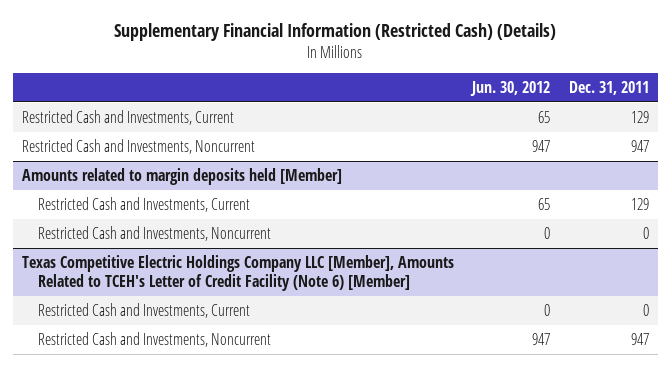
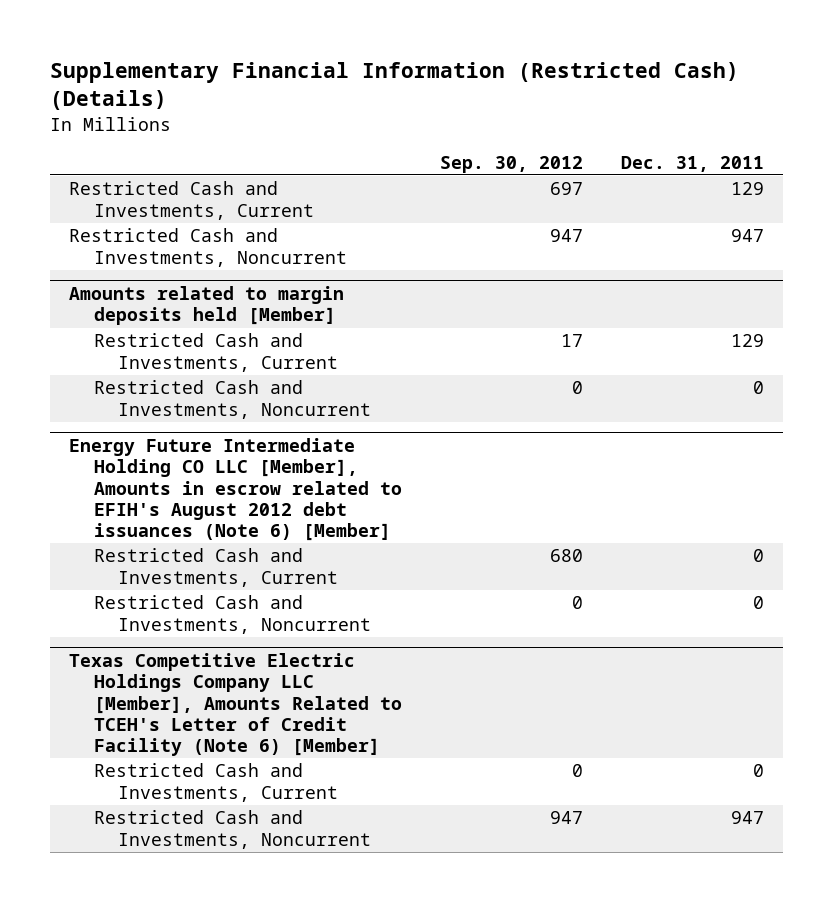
[470,80,551,96] Jun. 30, 2012 -> none
none -> [439,155,583,173] Sep. 30, 2012
none -> [68,438,402,542] Energy Future Intermediate Holding CO LLC [Member], Amounts in escrow related to EFIH's August 2012 debt issuances (Note 6) [Member]
none -> [93,548,339,587] Restricted Cash and Investments, Current
none -> [93,595,372,634] Restricted Cash and Investments, Noncurrent

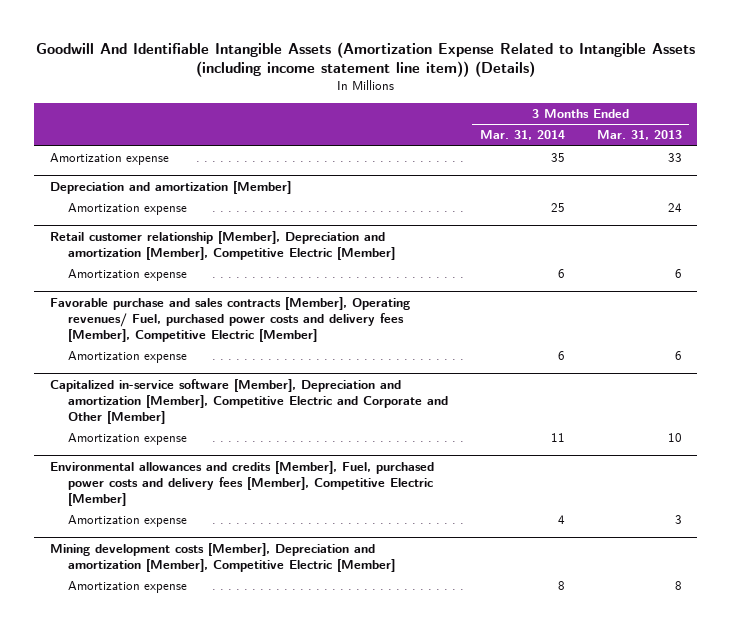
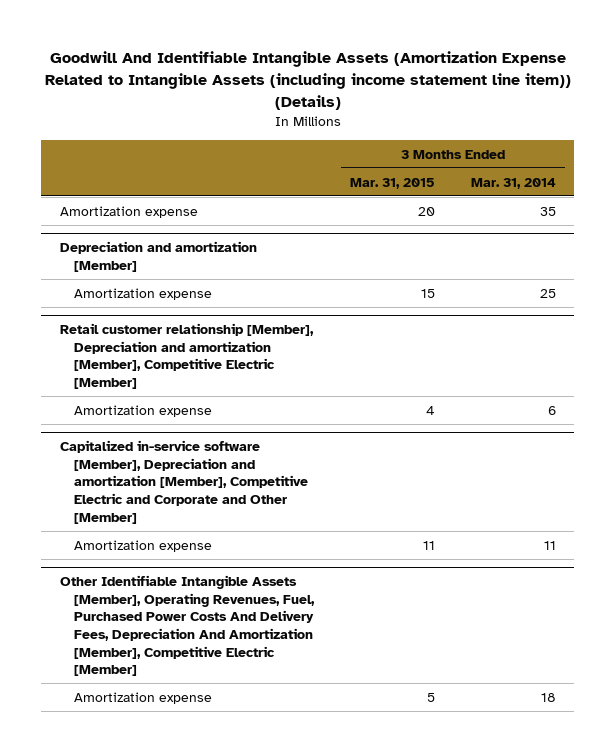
[596,130,682,141] Mar. 31, 2013 -> none
none -> [350,177,436,189] Mar. 31, 2015
[49,297,410,343] Favorable purchase and sales contracts [Member], Operating revenues/ Fuel, purchased power costs and delivery fees [Member], Competitive Electric [Member] -> none
[68,351,188,364] Amortization expense -> none
[49,461,434,507] Environmental allowances and credits [Member], Fuel, purchased power costs and delivery fees [Member], Competitive Electric [Member] -> none
[49,543,396,573] Mining development costs [Member], Depreciation and amortization [Member], Competitive Electric [Member] -> none
[68,581,188,594] Amortization expense -> none
none -> [59,575,316,677] Other Identifiable Intangible Assets [Member], Operating Revenues, Fuel, Purchased Power Costs And Delivery Fees, Depreciation And Amortization [Member], Competitive Electric [Member]
[557,515,565,525] 4 -> [541,692,557,702] 18

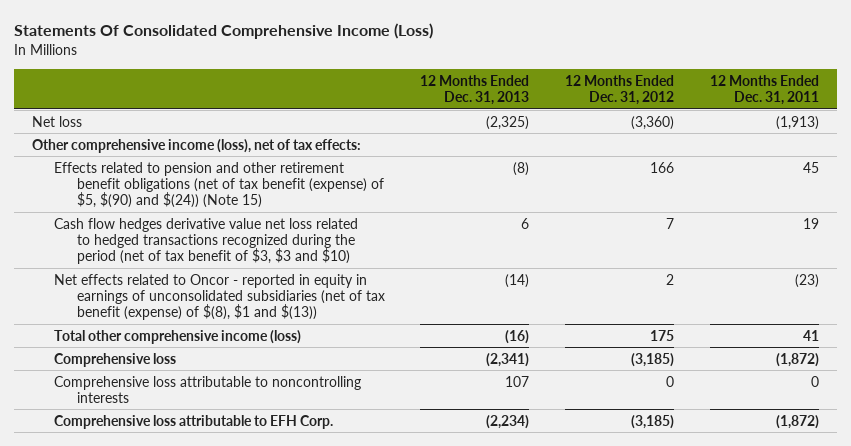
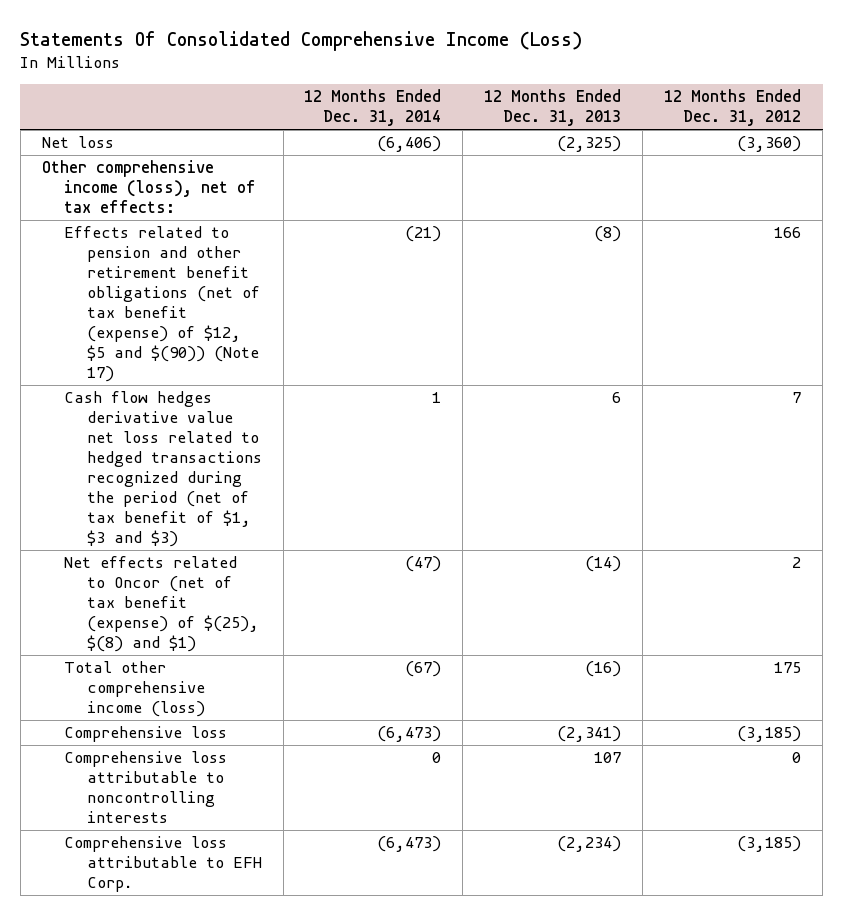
[710,74,820,106] 12 Months Ended Dec. 31, 2011 -> none
none -> [304,89,442,127] 12 Months Ended Dec. 31, 2014
[54,161,384,209] Effects related to pension and other retirement benefit obligations (net of tax benefit (expense) of $5, $(90) and $(24)) (Note 15) -> [64,225,260,383] Effects related to pension and other retirement benefit obligations (net of tax benefit (expense) of $12, $5 and $(90)) (Note 17)
[54,217,359,265] Cash flow hedges derivative value net loss related to hedged transactions recognized during the period (net of tax benefit of $3, $3 and $10) -> [64,390,262,548] Cash flow hedges derivative value net loss related to hedged transactions recognized during the period (net of tax benefit of $1, $3 and $3)
[54,273,385,321] Net effects related to Oncor - reported in equity in earnings of unconsolidated subsidiaries (net of tax benefit (expense) of $(8), $1 and $(13)) -> [64,555,259,653] Net effects related to Oncor (net of tax benefit (expense) of $(25), $(8) and $1)

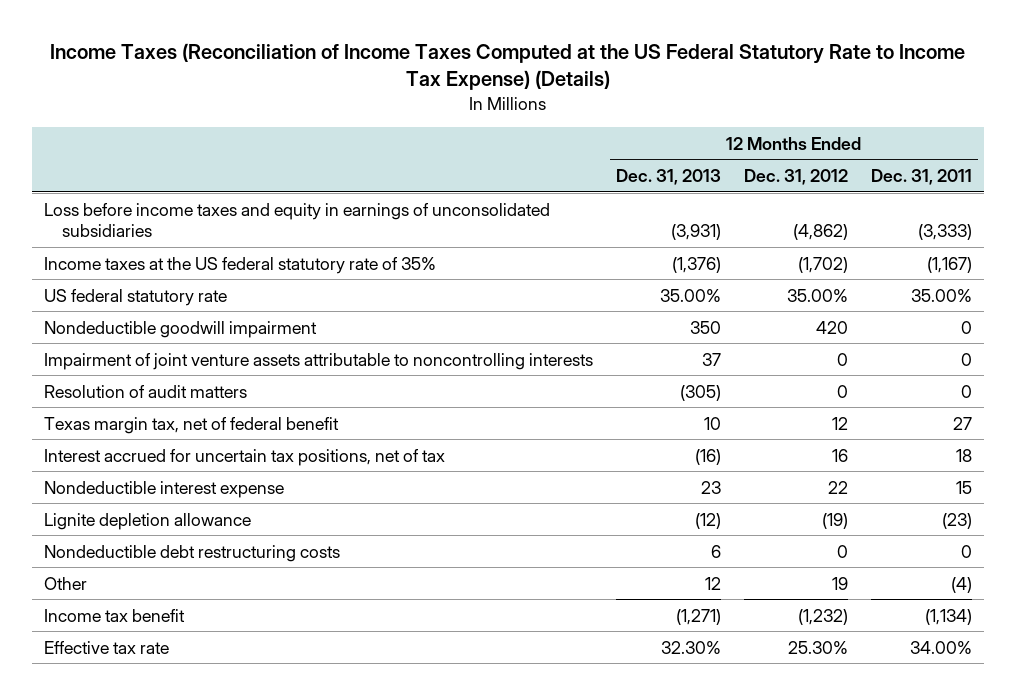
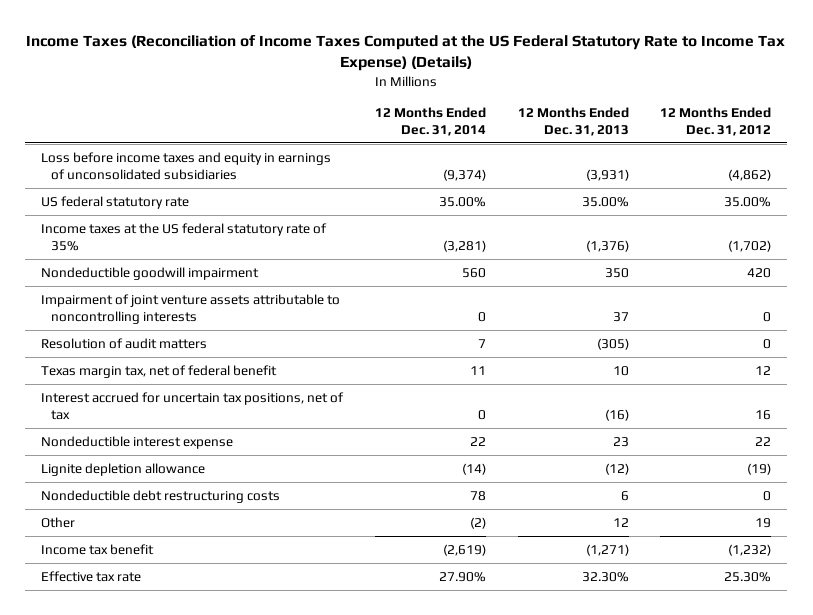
[871,168,973,185] Dec. 31, 2011 -> none
none -> [374,106,486,136] 12 Months Ended Dec. 31, 2014
[43,256,436,274] Income taxes at the US federal statutory rate of 35% -> [41,222,328,251] Income taxes at the US federal statutory rate of 35%

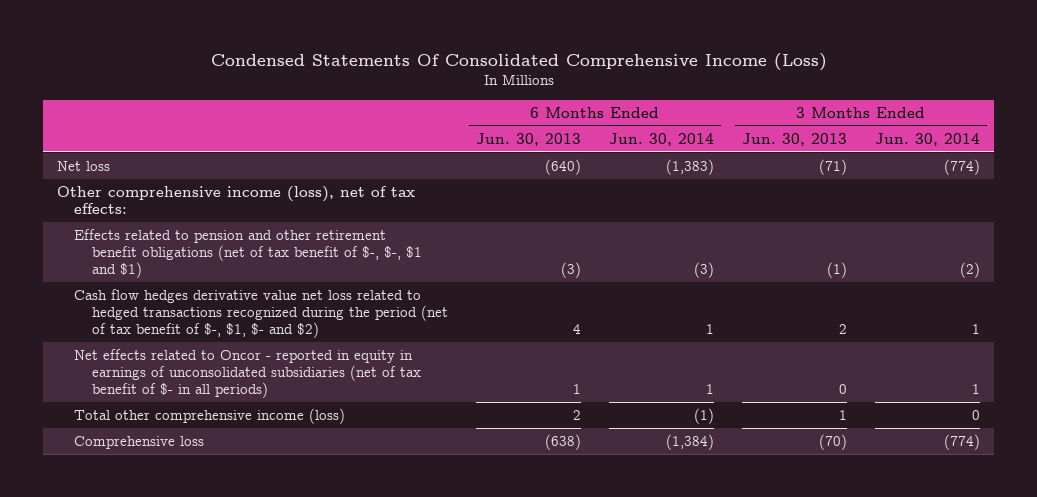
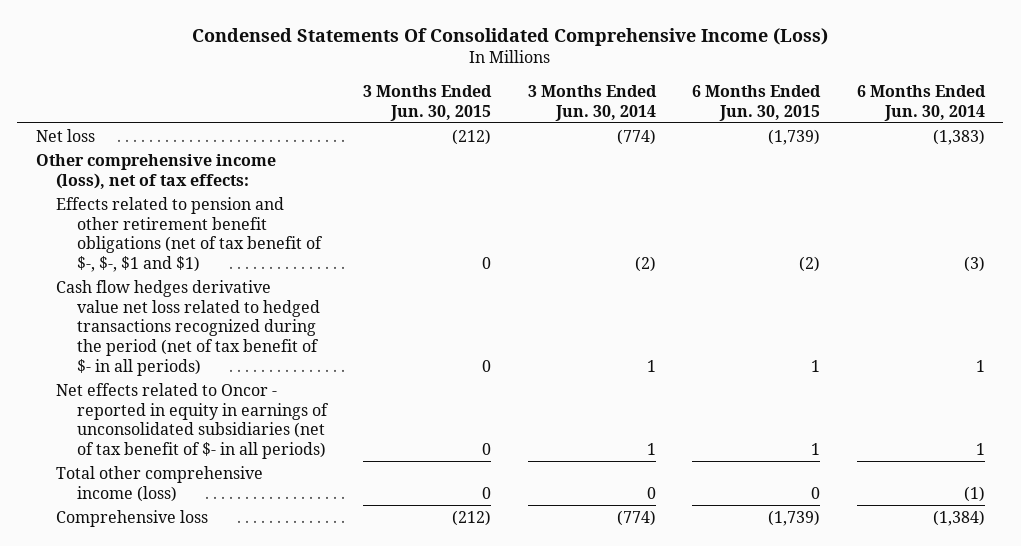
[475,132,581,146] Jun. 30, 2013 -> none
[741,132,847,146] Jun. 30, 2013 -> none
none -> [363,84,493,121] 3 Months Ended Jun. 30, 2015
none -> [692,84,822,121] 6 Months Ended Jun. 30, 2015
[74,288,448,339] Cash flow hedges derivative value net loss related to hedged transactions recognized during the period (net of tax benefit of $-, $1, $- and $2) -> [56,279,320,377] Cash flow hedges derivative value net loss related to hedged transactions recognized during the period (net of tax benefit of $- in all periods)

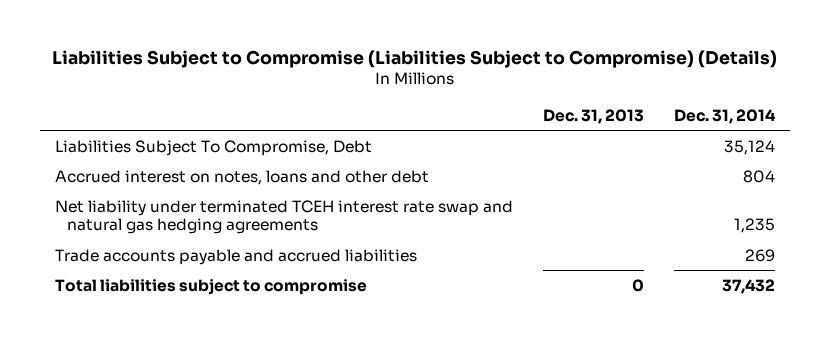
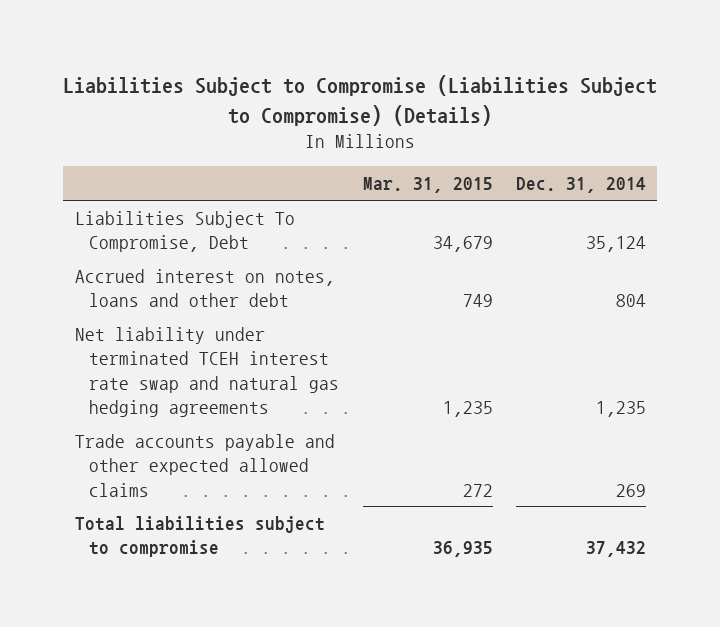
[542,108,644,124] Dec. 31, 2013 -> none
none -> [362,177,493,194] Mar. 31, 2015
[54,248,417,265] Trade accounts payable and accrued liabilities -> [74,433,335,497] Trade accounts payable and other expected allowed claims

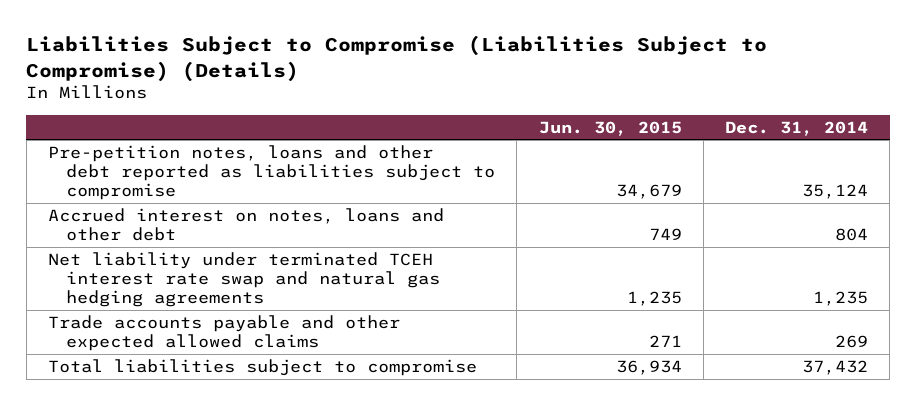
[362,177,493,194] Mar. 31, 2015 -> none
none -> [538,120,682,136] Jun. 30, 2015
[74,210,295,253] Liabilities Subject To Compromise, Debt -> [47,144,496,201] Pre-petition notes, loans and other debt reported as liabilities subject to compromise

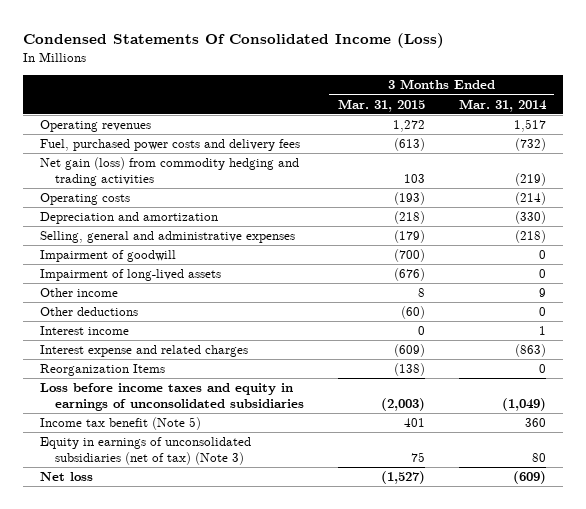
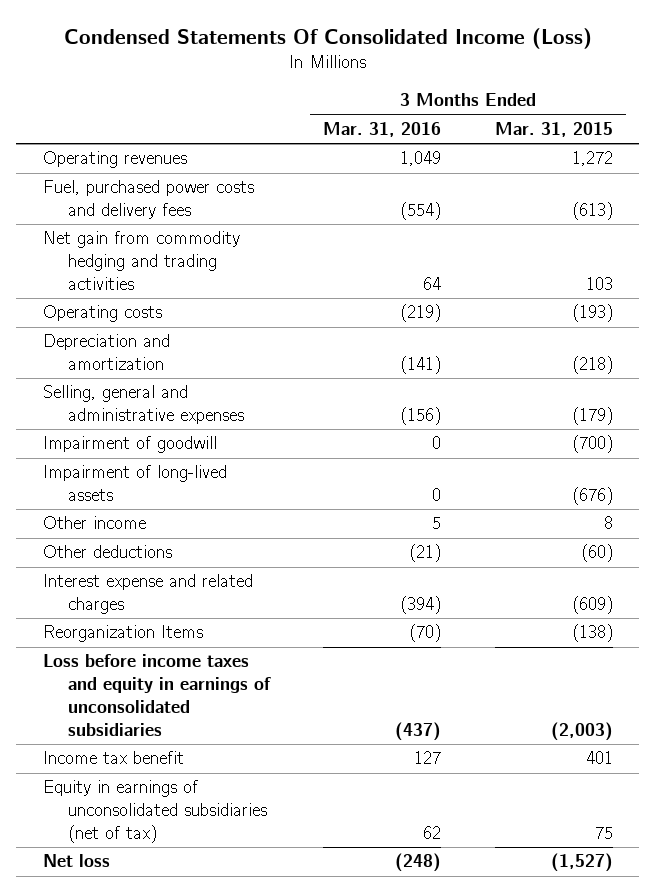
[458,98,547,112] Mar. 31, 2014 -> none
none -> [323,121,442,137] Mar. 31, 2016
[40,157,300,187] Net gain (loss) from commodity hedging and trading activities -> [42,231,240,290] Net gain from commodity hedging and trading activities
[40,326,130,336] Interest income -> none
[40,417,202,431] Income tax benefit (Note 5) -> [42,751,184,765] Income tax benefit
[40,437,252,466] Equity in earnings of unconsolidated subsidiaries (net of tax) (Note 3) -> [42,780,268,843] Equity in earnings of unconsolidated subsidiaries (net of tax)

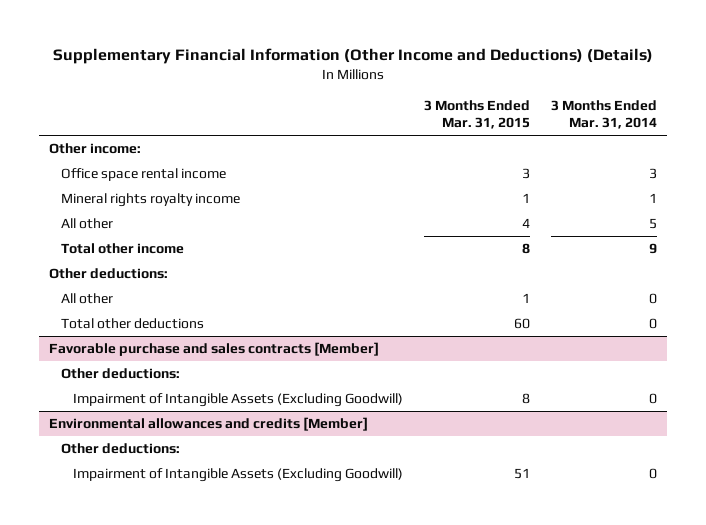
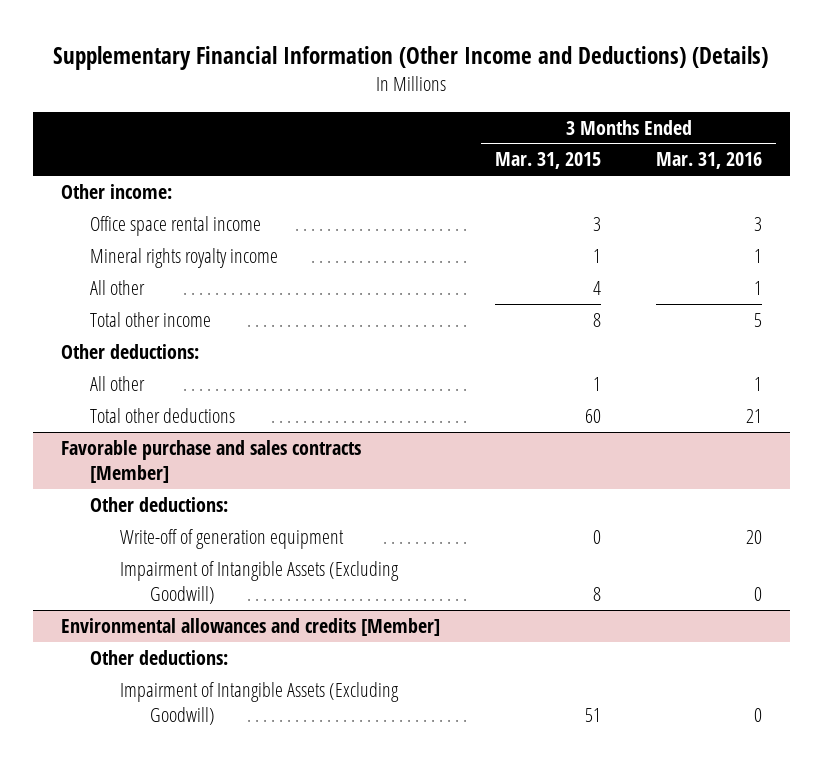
[550,99,657,129] 3 Months Ended Mar. 31, 2014 -> none
none -> [656,152,763,170] Mar. 31, 2016
none -> [120,529,345,550] Write-off of generation equipment

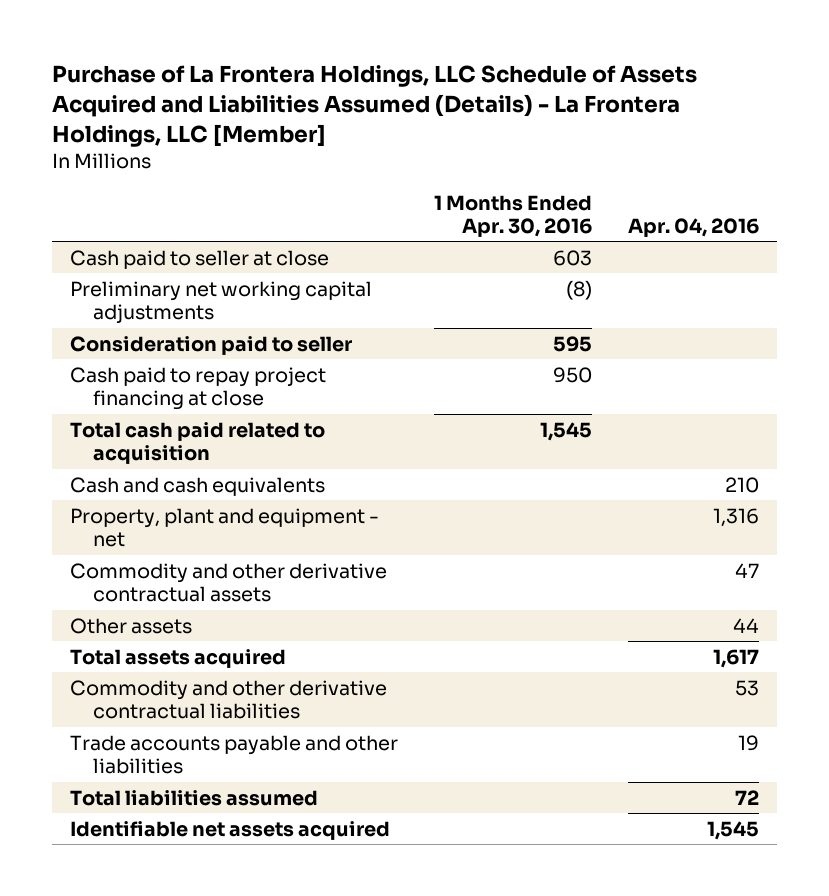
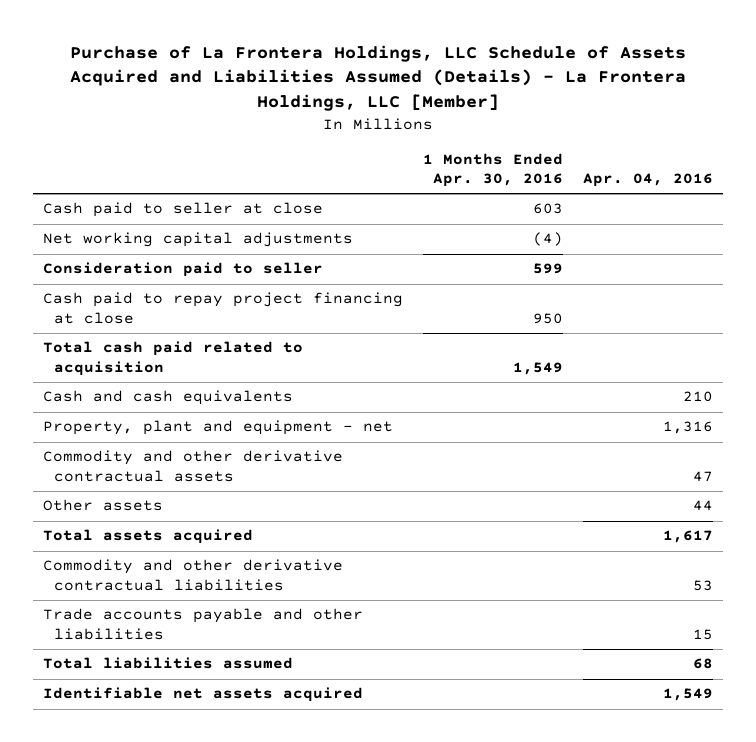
[69,280,372,323] Preliminary net working capital adjustments -> [43,232,354,248] Net working capital adjustments
[565,279,592,300] (8) -> [532,232,563,247] (4)
[552,335,592,352] 595 -> [532,263,563,275] 599
[539,421,592,441] 1,545 -> [512,361,563,375] 1,549
[737,734,759,751] 19 -> [692,628,713,640] 15
[734,789,759,805] 72 -> [692,658,713,670] 68
[706,820,759,840] 1,545 -> [662,688,713,702] 1,549

